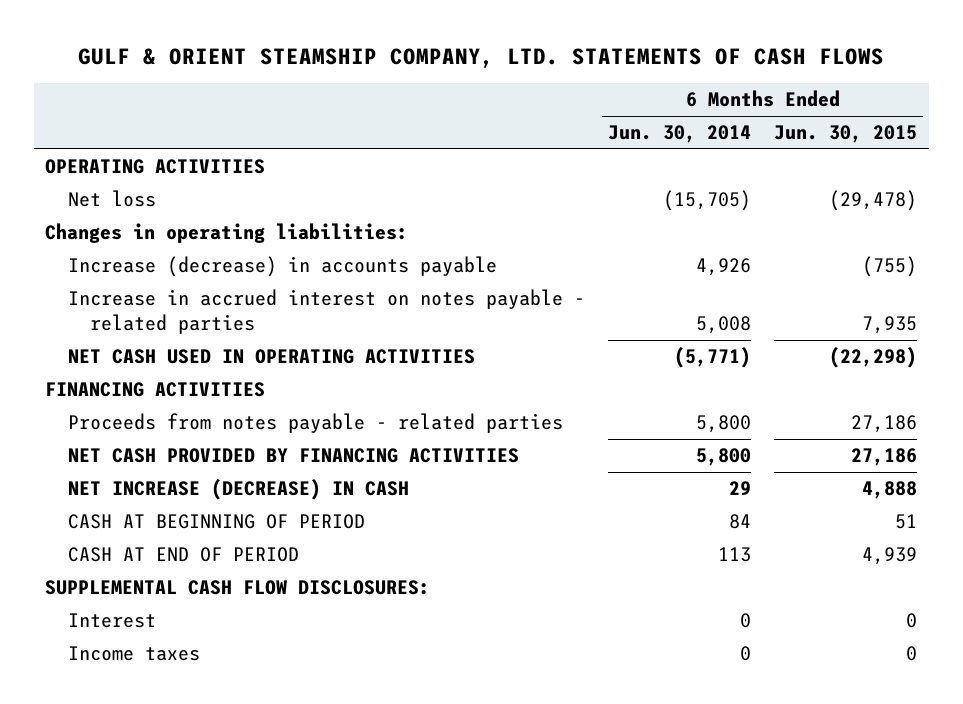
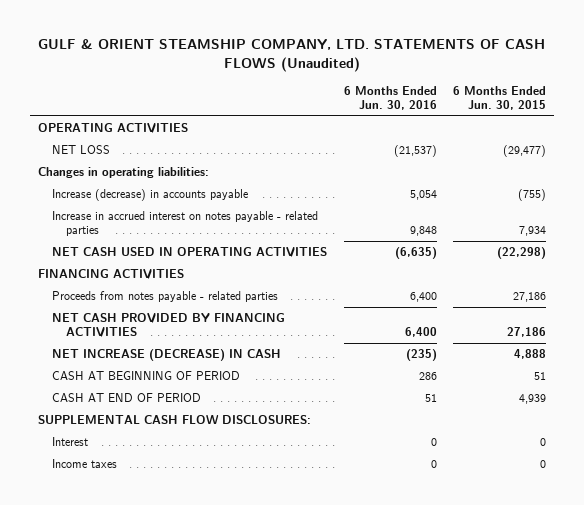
[78,47,885,69] GULF & ORIENT STEAMSHIP COMPANY, LTD. STATEMENTS OF CASH FLOWS -> [38,38,546,72] GULF & ORIENT STEAMSHIP COMPANY, LTD. STATEMENTS OF CASH FLOWS (Unaudited)
[608,125,752,144] Jun. 30, 2014 -> none
none -> [343,85,437,111] 6 Months Ended Jun. 30, 2016
[67,190,156,208] Net loss -> [52,145,111,155] NET LOSS
[829,190,918,212] (29,478) -> [503,145,547,158] (29,477)
[862,315,918,334] 7,935 -> [519,226,547,237] 7,934

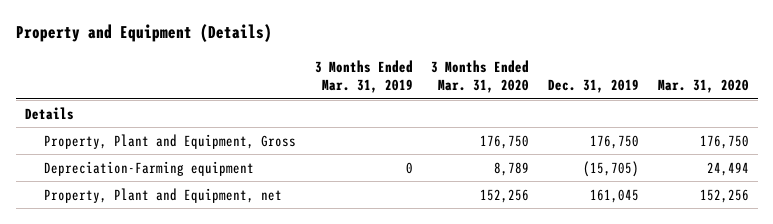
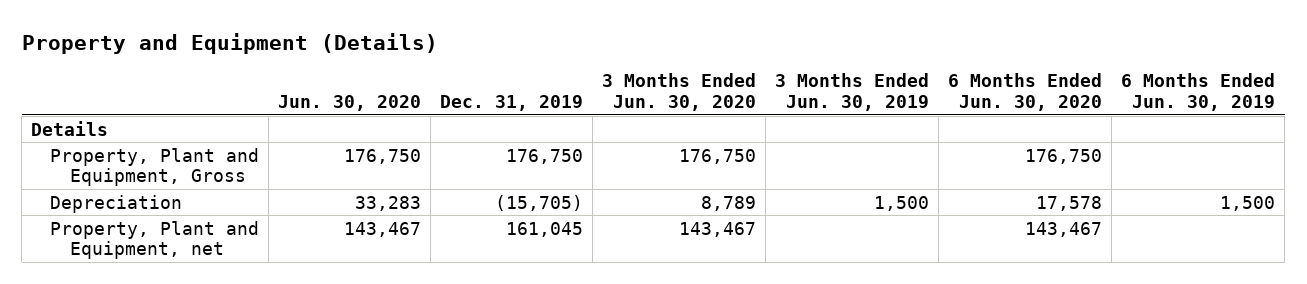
[314,59,413,94] 3 Months Ended Mar. 31, 2019 -> none
[431,59,530,94] 3 Months Ended Mar. 31, 2020 -> none
[657,79,749,94] Mar. 31, 2020 -> none
none -> [278,95,422,112] Jun. 30, 2020
none -> [602,73,757,112] 3 Months Ended Jun. 30, 2020
none -> [775,73,930,112] 3 Months Ended Jun. 30, 2019
none -> [948,73,1103,112] 6 Months Ended Jun. 30, 2020
none -> [1121,73,1276,112] 6 Months Ended Jun. 30, 2019
[44,160,255,176] Depreciation-Farming equipment -> [50,194,183,213] Depreciation

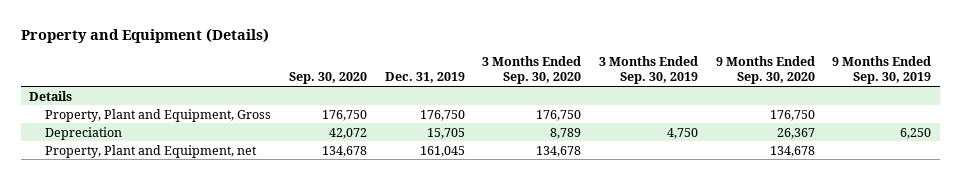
[278,95,422,112] Jun. 30, 2020 -> none
[602,73,757,112] 3 Months Ended Jun. 30, 2020 -> none
[775,73,930,112] 3 Months Ended Jun. 30, 2019 -> none
[948,73,1103,112] 6 Months Ended Jun. 30, 2020 -> none
[1121,73,1276,112] 6 Months Ended Jun. 30, 2019 -> none
none -> [289,72,368,85] Sep. 30, 2020
none -> [482,56,582,85] 3 Months Ended Sep. 30, 2020
none -> [599,56,699,85] 3 Months Ended Sep. 30, 2019
none -> [715,56,815,85] 9 Months Ended Sep. 30, 2020
none -> [832,56,932,85] 9 Months Ended Sep. 30, 2019
[495,194,584,211] (15,705) -> [426,127,465,139] 15,705

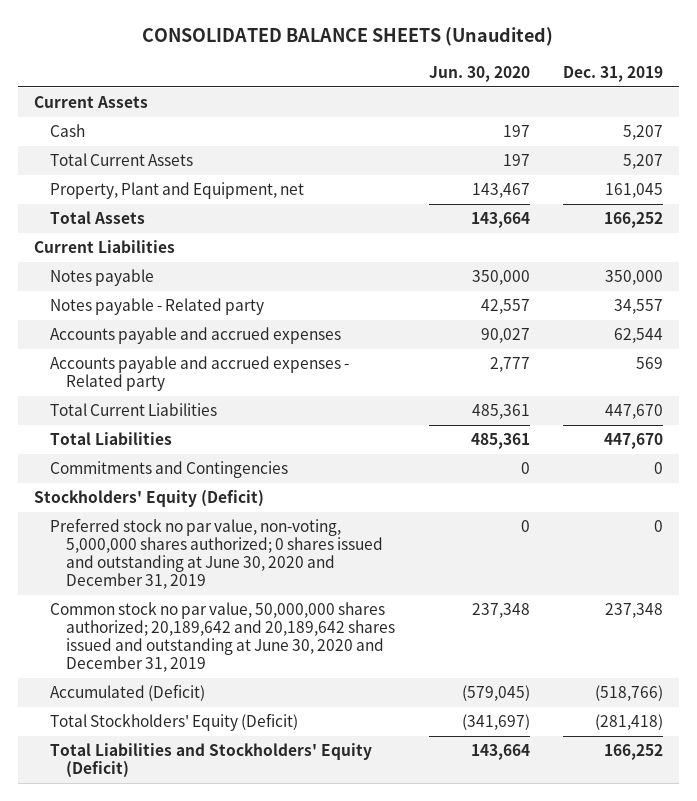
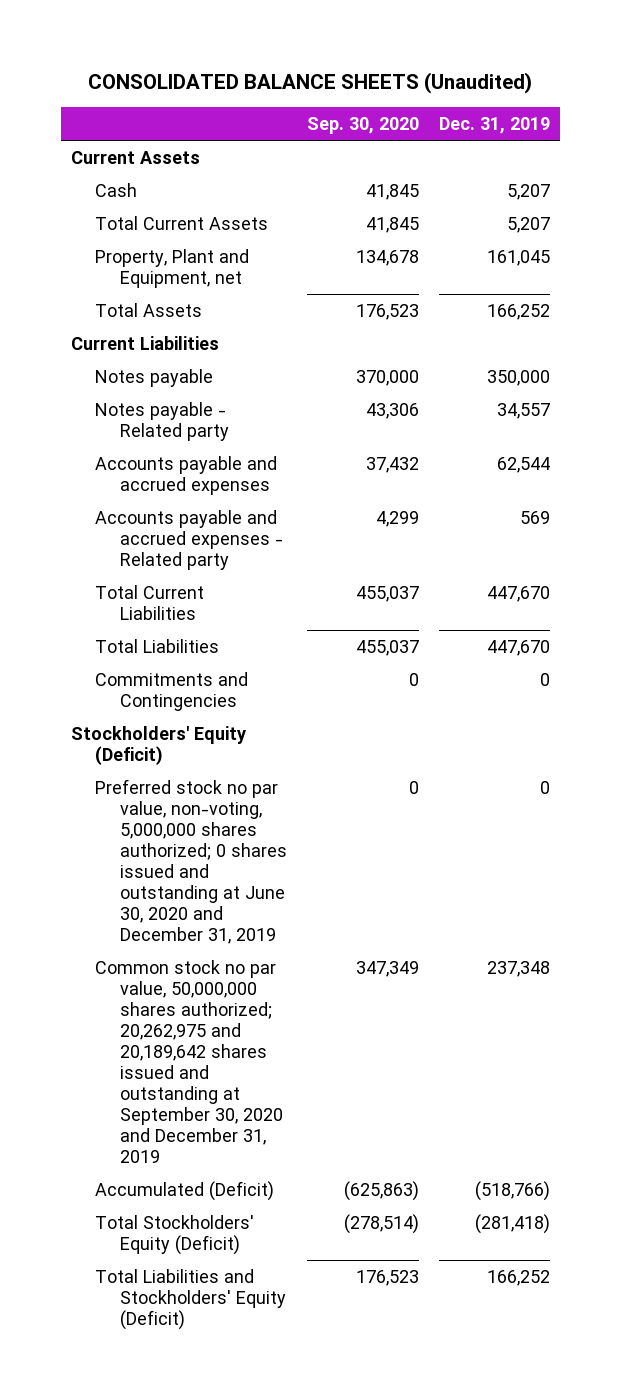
[428,65,530,82] Jun. 30, 2020 -> none
none -> [306,116,419,134] Sep. 30, 2020
[50,602,396,673] Common stock no par value, 50,000,000 shares authorized; 20,189,642 and 20,189,642 shares issued and outstanding at June 30, 2020 and December 31, 2019 -> [95,960,283,1163] Common stock no par value, 50,000,000 shares authorized; 20,262,975 and 20,189,642 shares issued and outstanding at September 30, 2020 and December 31, 2019

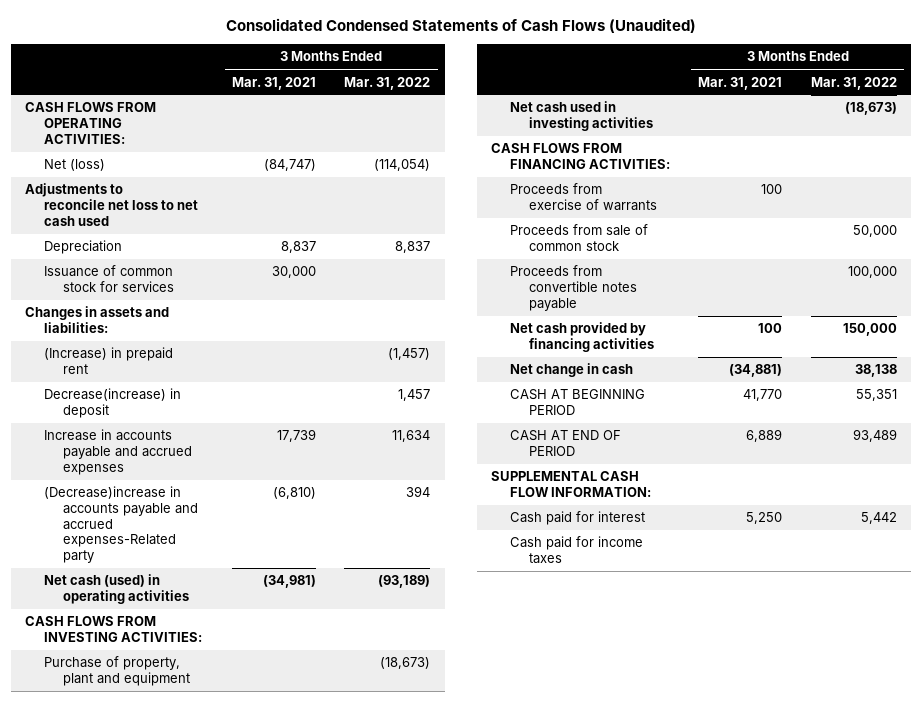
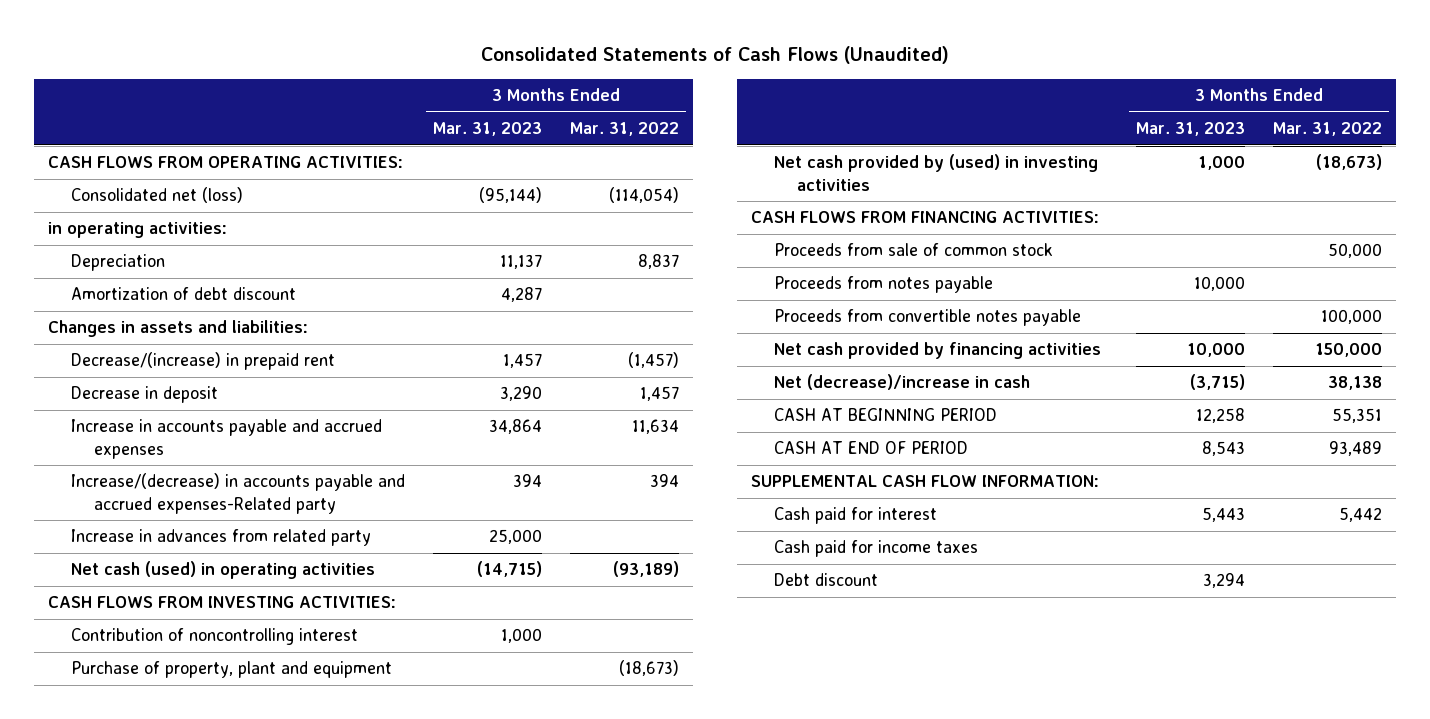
[225,17,696,33] Consolidated Condensed Statements of Cash Flows (Unaudited) -> [480,46,949,65] Consolidated Statements of Cash Flows (Unaudited)
[232,76,317,90] Mar. 31, 2021 -> none
none -> [433,122,543,137] Mar. 31, 2023
[24,183,198,226] Adjustments to reconcile net loss to net cash used -> none
[43,159,105,172] Net (loss) -> [71,187,244,204] Consolidated net (loss)
none -> [48,222,228,239] in operating activities:
[43,265,174,293] Issuance of common stock for services -> none
none -> [71,287,297,301] Amortization of debt discount
[43,347,173,375] (Increase) in prepaid rent -> [71,352,336,371] Decrease/(increase) in prepaid rent
[43,388,181,419] Decrease(increase) in deposit -> [71,386,219,404] Decrease in deposit
[43,486,198,564] (Decrease)increase in accounts payable and accrued expenses-Related party -> [71,473,406,514] Increase/(decrease) in accounts payable and accrued expenses-Related party
none -> [71,529,372,547] Increase in advances from related party
none -> [71,628,359,646] Contribution of noncontrolling interest
[510,101,653,132] Net cash used in investing activities -> [773,154,1098,191] Net cash provided by (used) in investing activities
[510,183,657,212] Proceeds from exercise of warrants -> none
none -> [773,276,993,294] Proceeds from notes payable
[510,363,634,378] Net change in cash -> [773,374,1030,391] Net (decrease)/increase in cash
none -> [773,573,878,587] Debt discount

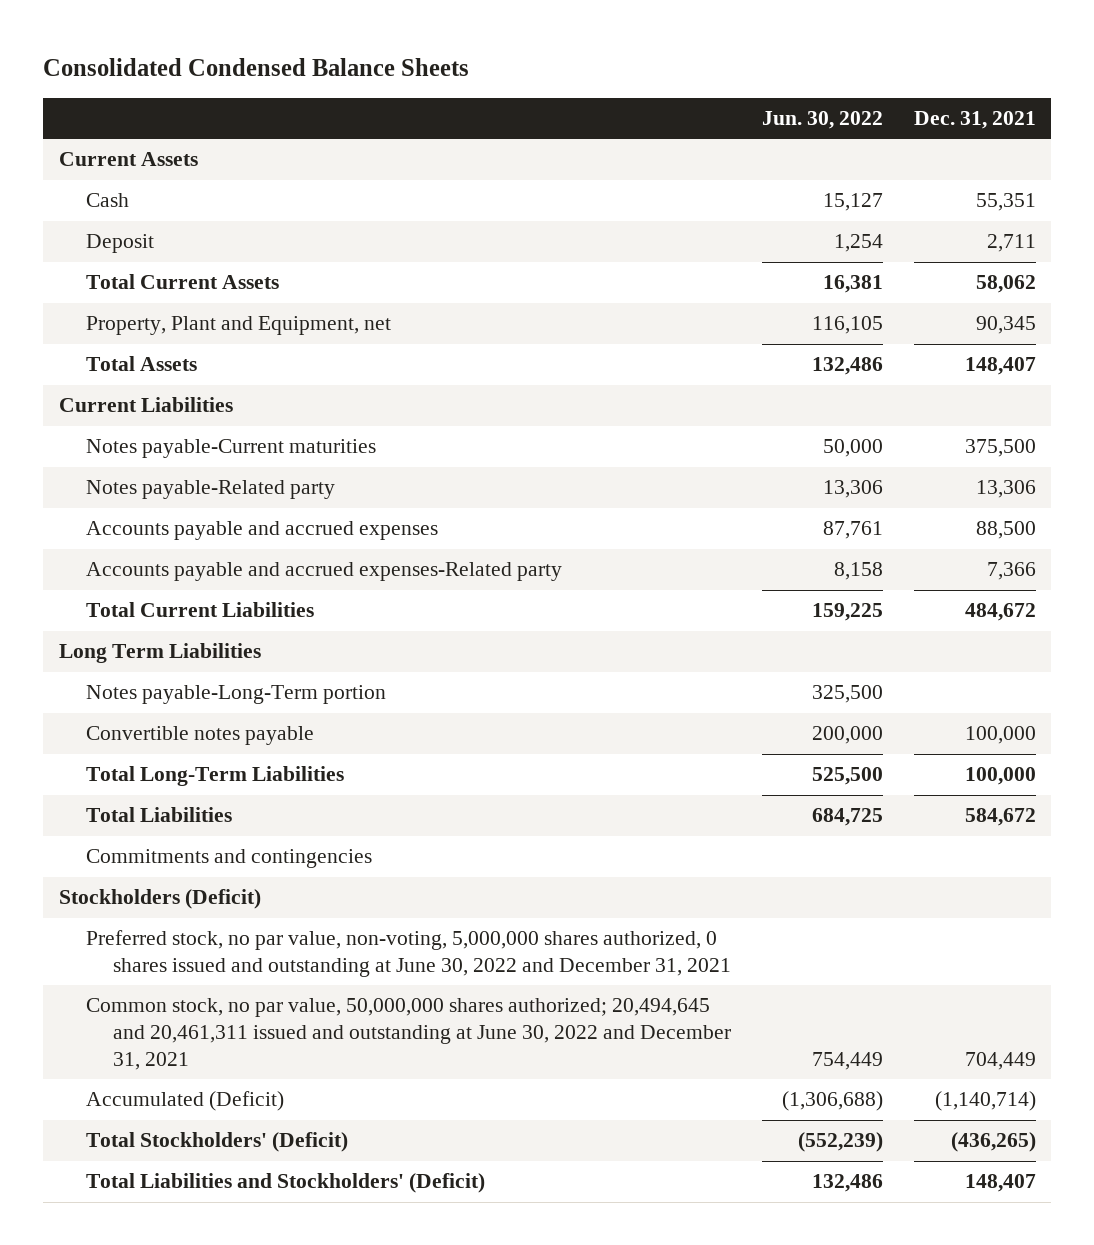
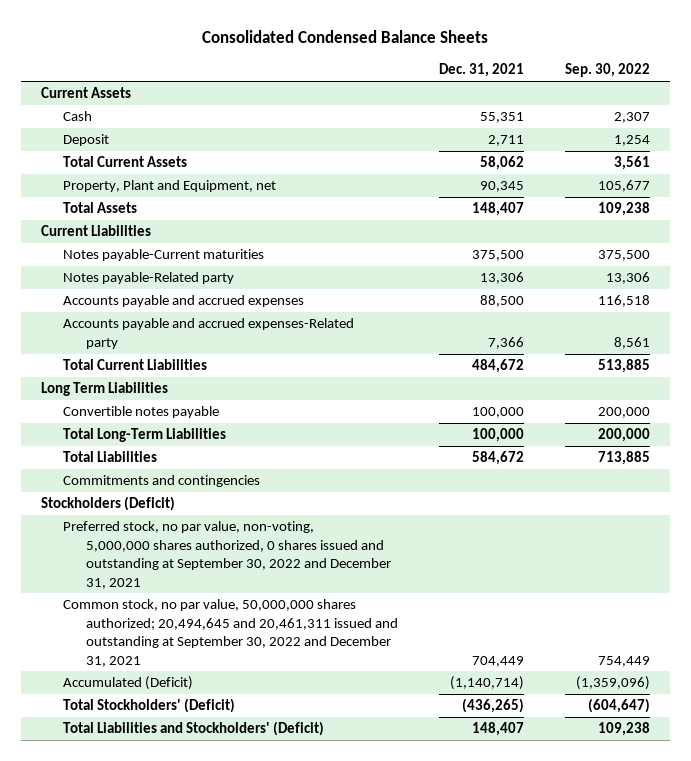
[761,110,883,129] Jun. 30, 2022 -> none
none -> [564,63,650,78] Sep. 30, 2022
[85,685,386,705] Notes payable-Long-Term portion -> none
[85,930,731,978] Preferred stock, no par value, non-voting, 5,000,000 shares authorized, 0 shares issued and outstanding at June 30, 2022 and December 31, 2021 -> [63,521,391,589] Preferred stock, no par value, non-voting, 5,000,000 shares authorized, 0 shares issued and outstanding at September 30, 2022 and December 31, 2021
[85,998,731,1071] Common stock, no par value, 50,000,000 shares authorized; 20,494,645 and 20,461,311 issued and outstanding at June 30, 2022 and December 31, 2021 -> [63,599,398,667] Common stock, no par value, 50,000,000 shares authorized; 20,494,645 and 20,461,311 issued and outstanding at September 30, 2022 and December 31, 2021

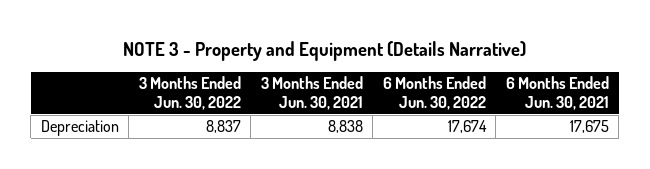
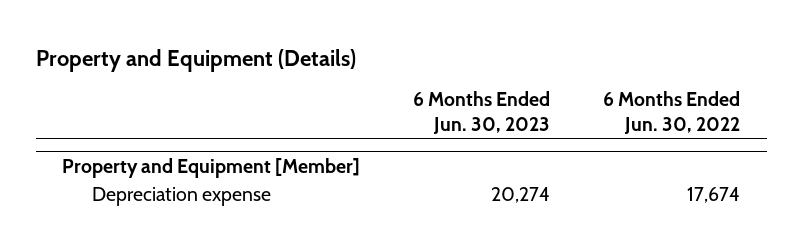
[122,40,526,61] NOTE 3 - Property and Equipment (Details Narrative) -> [35,48,356,72] Property and Equipment (Details)
[138,76,241,111] 3 Months Ended Jun. 30, 2022 -> none
[260,76,363,111] 3 Months Ended Jun. 30, 2021 -> none
[505,76,609,111] 6 Months Ended Jun. 30, 2021 -> none
none -> [413,91,551,134] 6 Months Ended Jun. 30, 2023
none -> [62,157,361,178] Property and Equipment [Member]
[40,120,119,137] Depreciation -> [92,187,272,207] Depreciation expense

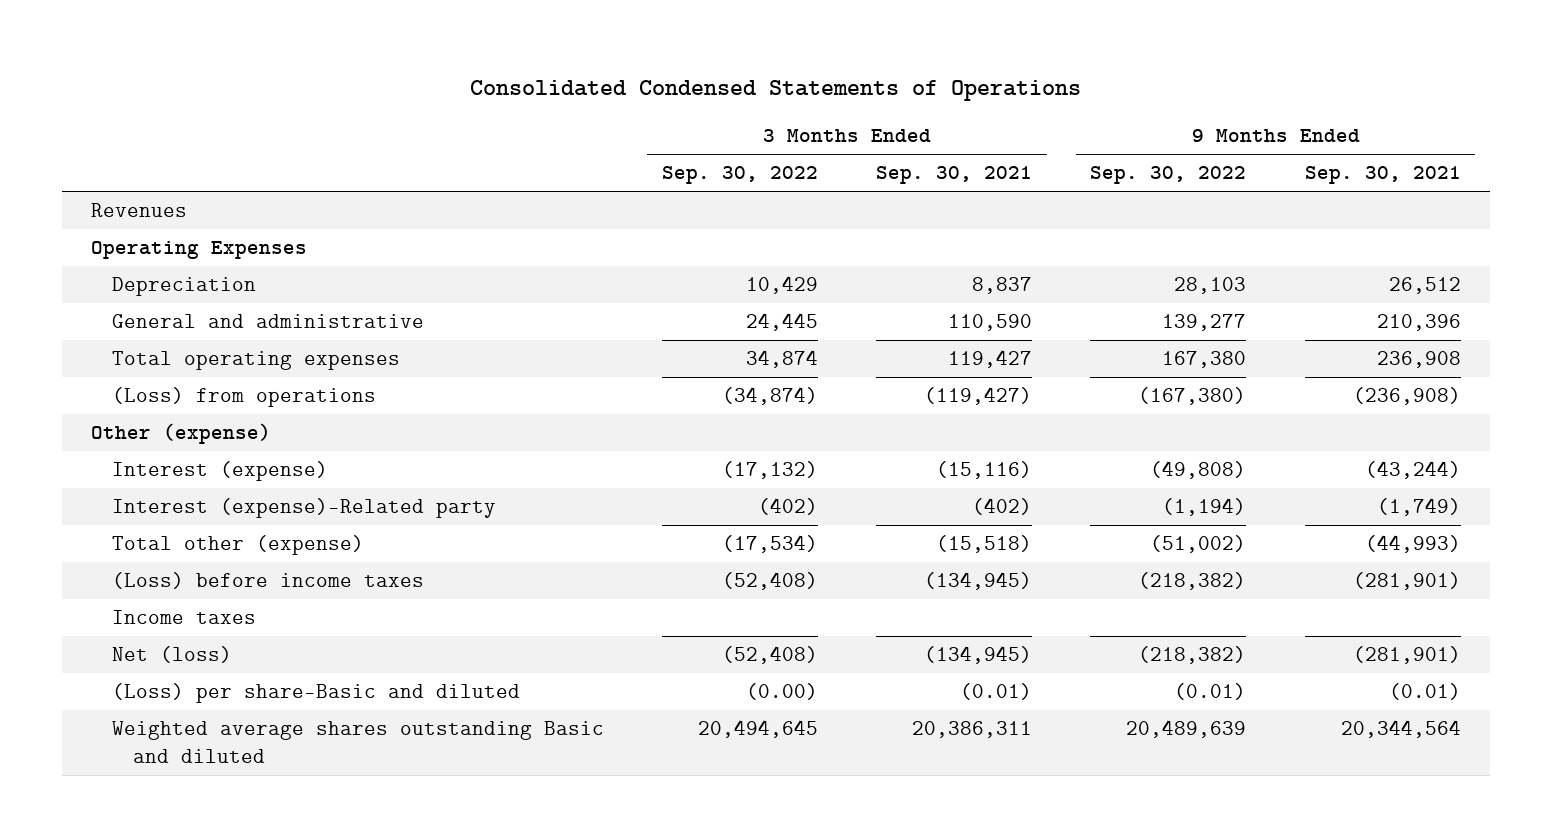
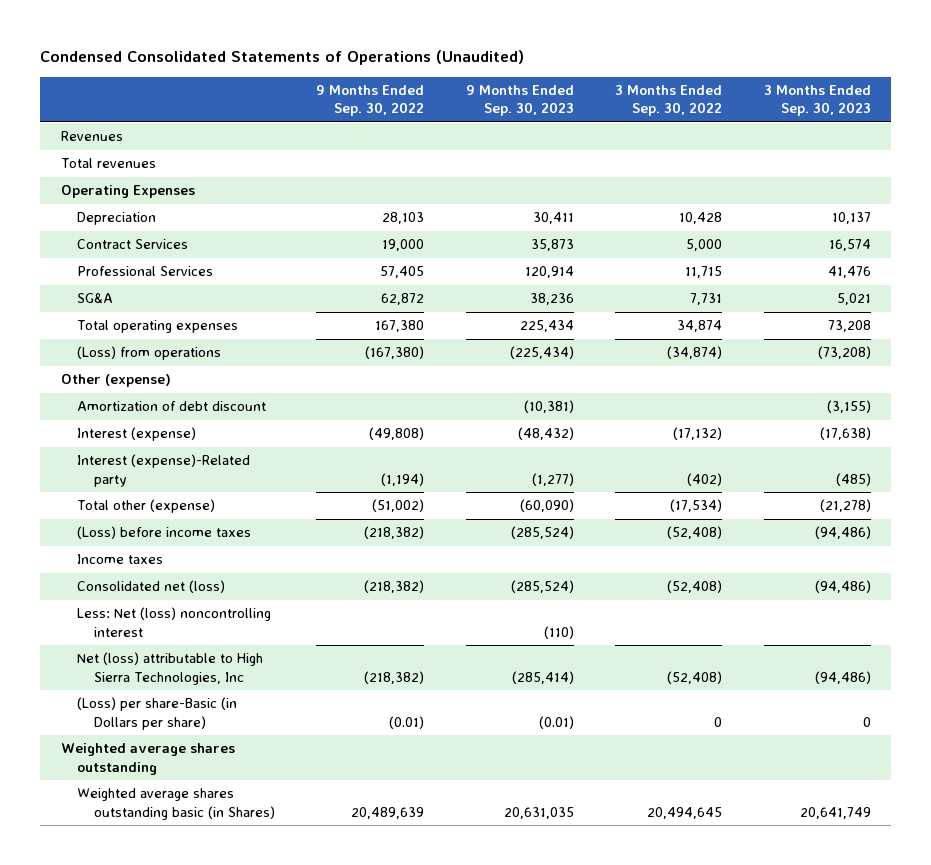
[469,80,1081,102] Consolidated Condensed Statements of Operations -> [39,50,524,66] Condensed Consolidated Statements of Operations (Unaudited)
[876,166,1033,185] Sep. 30, 2021 -> none
[1304,166,1461,185] Sep. 30, 2021 -> none
none -> [465,84,574,117] 9 Months Ended Sep. 30, 2023
none -> [763,84,871,117] 3 Months Ended Sep. 30, 2023
none -> [60,158,156,169] Total revenues
[111,314,424,329] General and administrative -> none
[745,276,818,295] 10,429 -> [679,212,723,225] 10,428
none -> [77,239,189,250] Contract Services
none -> [77,266,214,277] Professional Services
none -> [77,293,114,304] SG&A
none -> [77,401,267,412] Amortization of debt discount
none -> [77,580,226,594] Consolidated net (loss)
none -> [77,607,272,637] Less: Net (loss) noncontrolling interest
[111,646,232,664] Net (loss) -> [77,652,264,685] Net (loss) attributable to High Sierra Technologies, Inc
[111,683,520,704] (Loss) per share-Basic and diluted -> [77,697,238,730] (Loss) per share-Basic (in Dollars per share)
[745,683,818,701] (0.00) -> [714,716,723,727] 0
none -> [60,743,235,775] Weighted average shares outstanding
[111,721,604,763] Weighted average shares outstanding Basic and diluted -> [77,788,275,820] Weighted average shares outstanding basic (in Shares)

